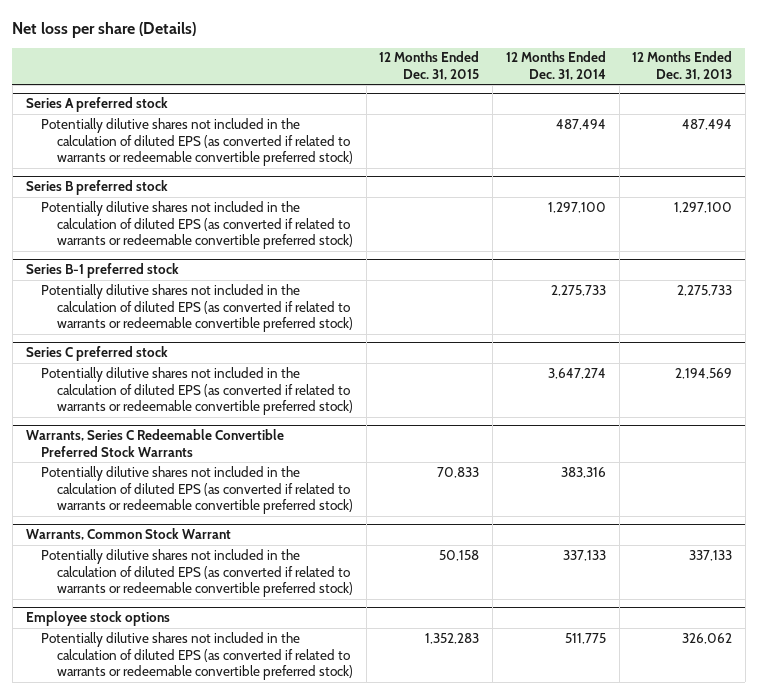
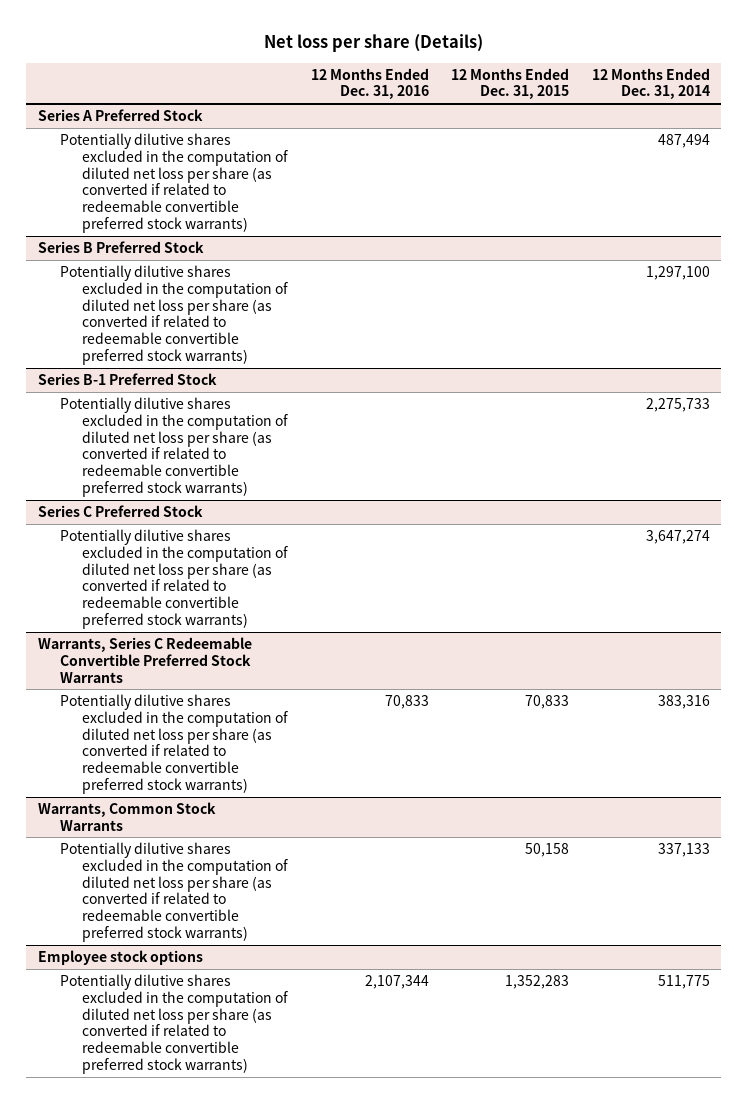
[632,51,733,81] 12 Months Ended Dec. 31, 2013 -> none
none -> [310,67,429,100] 12 Months Ended Dec. 31, 2016
[25,97,168,113] Series A preferred stock -> [37,108,203,121] Series A Preferred Stock
[41,117,354,167] Potentially dilutive shares not included in the calculation of diluted EPS (as converted if related to warrants or redeemable convertible preferred stock) -> [59,132,289,234] Potentially dilutive shares excluded in the computation of diluted net loss per share (as converted if related to redeemable convertible preferred stock warrants)
[25,180,168,196] Series B preferred stock -> [37,240,204,253] Series B Preferred Stock
[41,200,354,250] Potentially dilutive shares not included in the calculation of diluted EPS (as converted if related to warrants or redeemable convertible preferred stock) -> [59,264,289,366] Potentially dilutive shares excluded in the computation of diluted net loss per share (as converted if related to redeemable convertible preferred stock warrants)
[25,263,179,279] Series B-1 preferred stock -> [37,372,217,385] Series B-1 Preferred Stock
[41,283,354,333] Potentially dilutive shares not included in the calculation of diluted EPS (as converted if related to warrants or redeemable convertible preferred stock) -> [59,396,289,498] Potentially dilutive shares excluded in the computation of diluted net loss per share (as converted if related to redeemable convertible preferred stock warrants)
[25,346,168,362] Series C preferred stock -> [37,504,203,517] Series C Preferred Stock
[41,366,354,416] Potentially dilutive shares not included in the calculation of diluted EPS (as converted if related to warrants or redeemable convertible preferred stock) -> [59,528,289,630] Potentially dilutive shares excluded in the computation of diluted net loss per share (as converted if related to redeemable convertible preferred stock warrants)
[41,465,354,515] Potentially dilutive shares not included in the calculation of diluted EPS (as converted if related to warrants or redeemable convertible preferred stock) -> [59,693,289,795] Potentially dilutive shares excluded in the computation of diluted net loss per share (as converted if related to redeemable convertible preferred stock warrants)
[25,528,231,541] Warrants, Common Stock Warrant -> [37,801,216,831] Warrants, Common Stock Warrants
[41,548,354,598] Potentially dilutive shares not included in the calculation of diluted EPS (as converted if related to warrants or redeemable convertible preferred stock) -> [59,841,289,943] Potentially dilutive shares excluded in the computation of diluted net loss per share (as converted if related to redeemable convertible preferred stock warrants)
[41,631,354,681] Potentially dilutive shares not included in the calculation of diluted EPS (as converted if related to warrants or redeemable convertible preferred stock) -> [59,973,289,1075] Potentially dilutive shares excluded in the computation of diluted net loss per share (as converted if related to redeemable convertible preferred stock warrants)

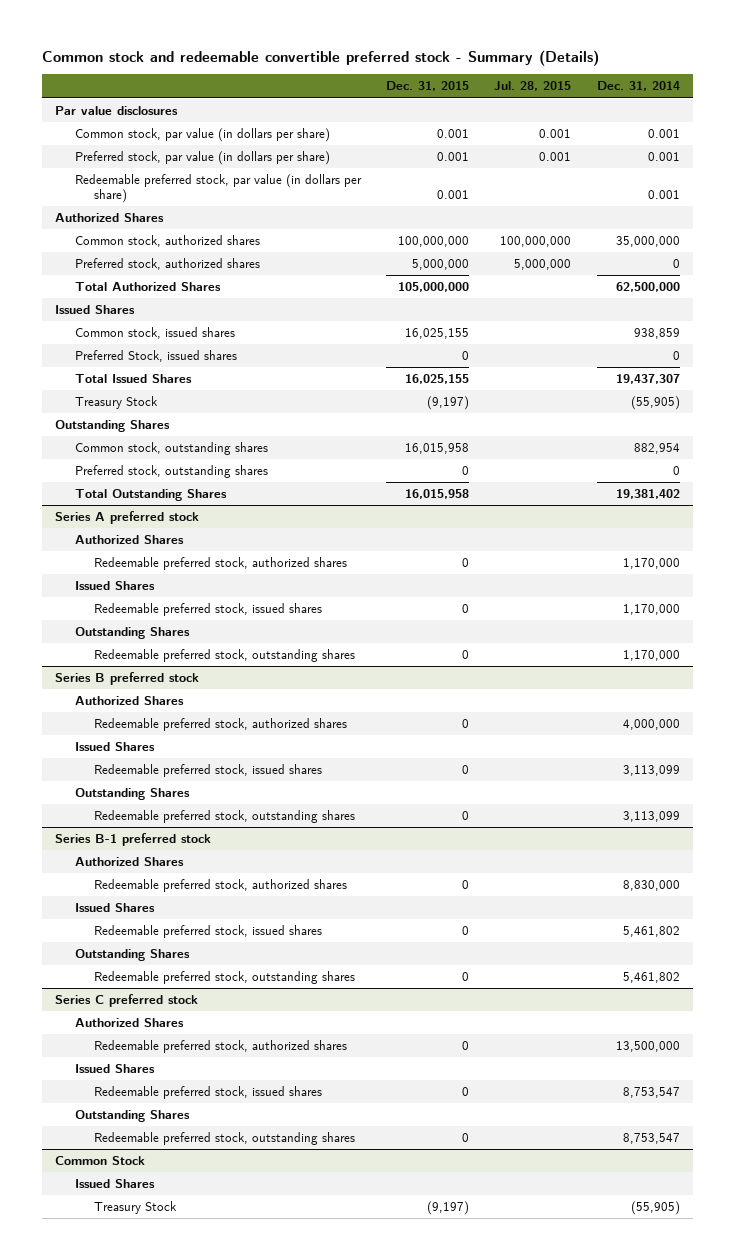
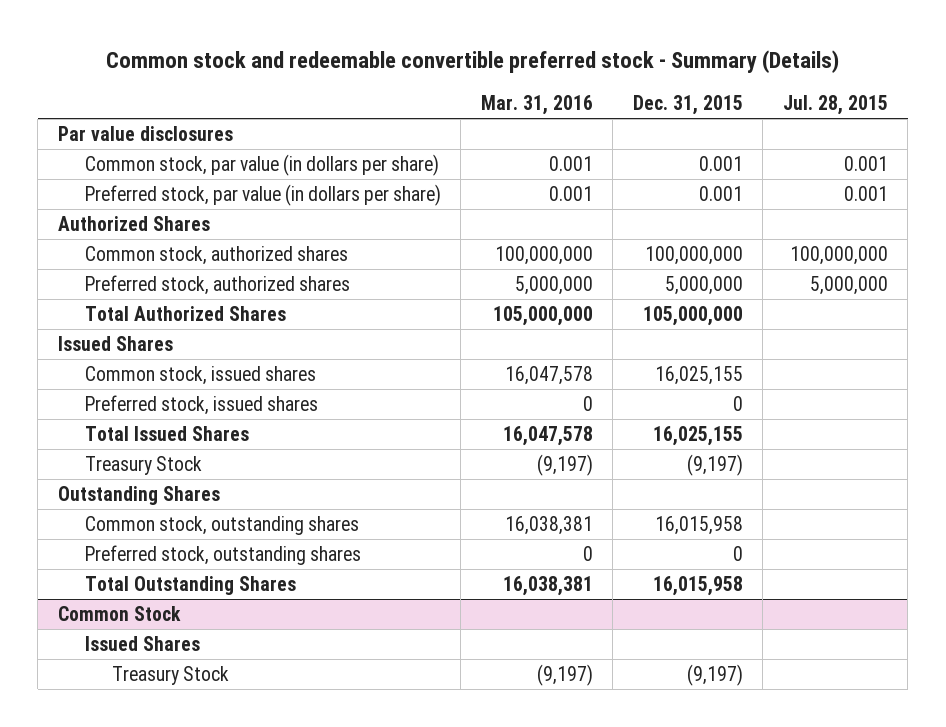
[596,81,680,92] Dec. 31, 2014 -> none
none -> [480,94,593,115] Mar. 31, 2016
[74,174,362,203] Redeemable preferred stock, par value (in dollars per share) -> none
[74,350,237,363] Preferred Stock, issued shares -> [84,395,318,416] Preferred stock, issued shares
[54,511,199,525] Series A preferred stock -> none
[74,535,184,545] Authorized Shares -> none
[94,557,348,571] Redeemable preferred stock, authorized shares -> none
[74,581,155,591] Issued Shares -> none
[94,603,323,617] Redeemable preferred stock, issued shares -> none
[74,627,190,640] Outstanding Shares -> none
[94,649,356,663] Redeemable preferred stock, outstanding shares -> none
[54,672,199,686] Series B preferred stock -> none
[74,696,184,706] Authorized Shares -> none
[94,718,348,732] Redeemable preferred stock, authorized shares -> none
[74,742,155,752] Issued Shares -> none
[94,764,323,778] Redeemable preferred stock, issued shares -> none
[74,788,190,801] Outstanding Shares -> none
[94,810,356,824] Redeemable preferred stock, outstanding shares -> none
[54,833,211,847] Series B-1 preferred stock -> none
[74,857,184,867] Authorized Shares -> none
[94,879,348,893] Redeemable preferred stock, authorized shares -> none
[74,903,155,913] Issued Shares -> none
[94,925,323,939] Redeemable preferred stock, issued shares -> none
[74,949,190,962] Outstanding Shares -> none
[94,971,356,985] Redeemable preferred stock, outstanding shares -> none
[54,994,198,1008] Series C preferred stock -> none
[74,1018,184,1028] Authorized Shares -> none
[94,1040,348,1054] Redeemable preferred stock, authorized shares -> none
[74,1064,155,1074] Issued Shares -> none
[94,1086,323,1100] Redeemable preferred stock, issued shares -> none
[74,1110,190,1123] Outstanding Shares -> none
[94,1132,356,1146] Redeemable preferred stock, outstanding shares -> none

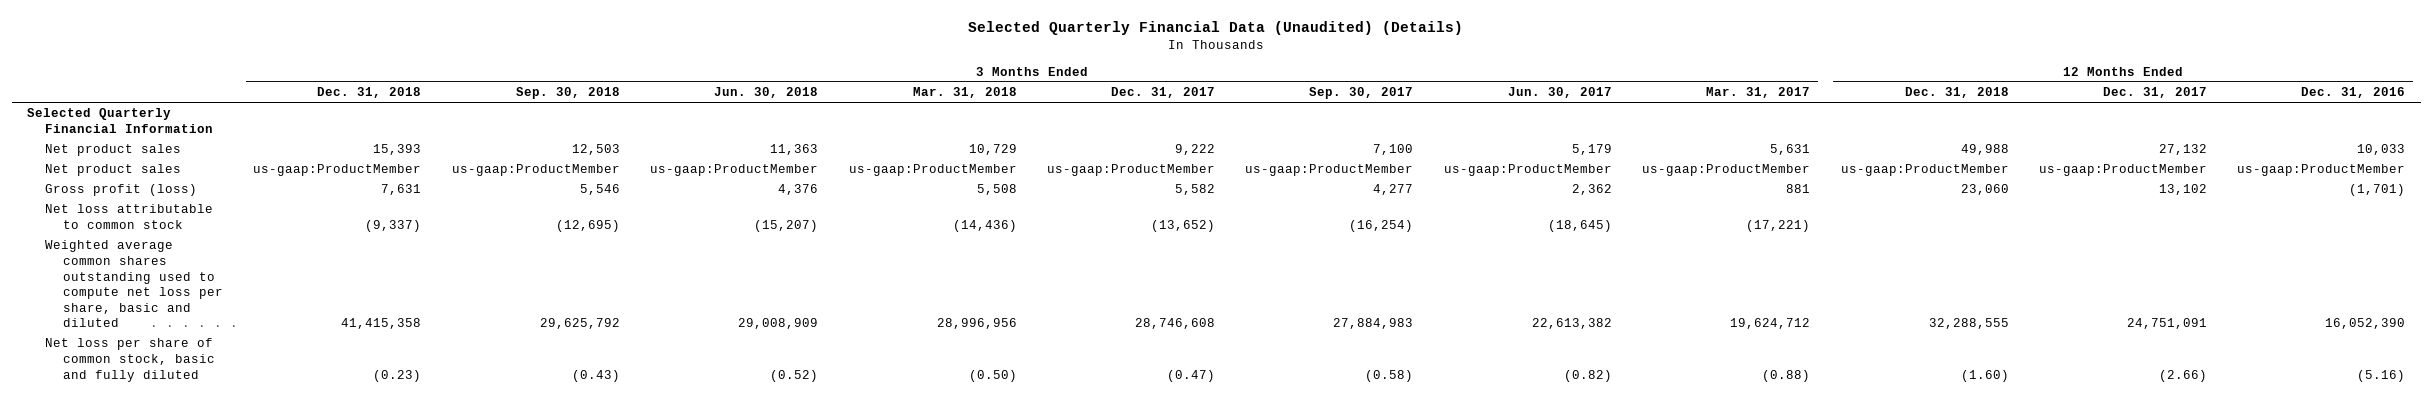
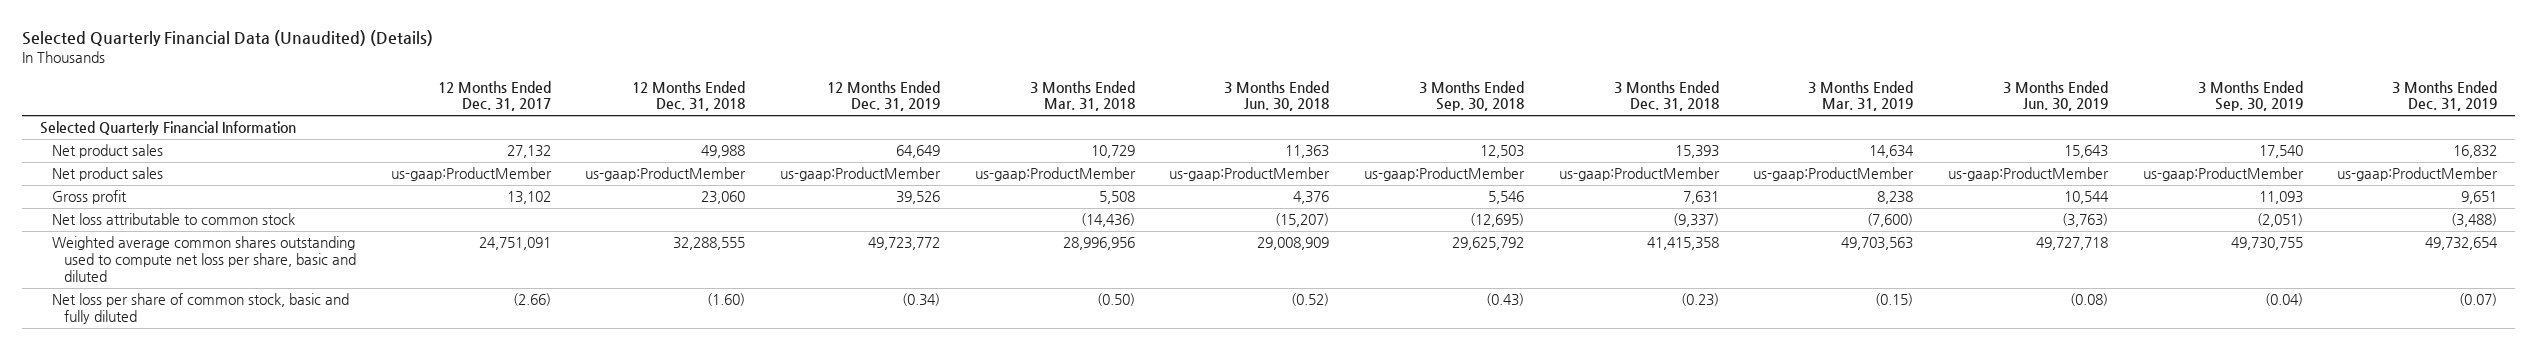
[1110,87,1215,99] Dec. 31, 2017 -> none
[1309,87,1414,100] Sep. 30, 2017 -> none
[1507,87,1612,99] Jun. 30, 2017 -> none
[1706,87,1811,99] Mar. 31, 2017 -> none
[2301,87,2406,99] Dec. 31, 2016 -> none
none -> [827,80,941,112] 12 Months Ended Dec. 31, 2019
none -> [1808,80,1914,112] 3 Months Ended Mar. 31, 2019
none -> [2003,80,2109,112] 3 Months Ended Jun. 30, 2019
none -> [2197,80,2303,112] 3 Months Ended Sep. 30, 2019
none -> [2392,80,2498,112] 3 Months Ended Dec. 31, 2019
[45,184,198,197] Gross profit (loss) -> [51,190,127,205] Gross profit

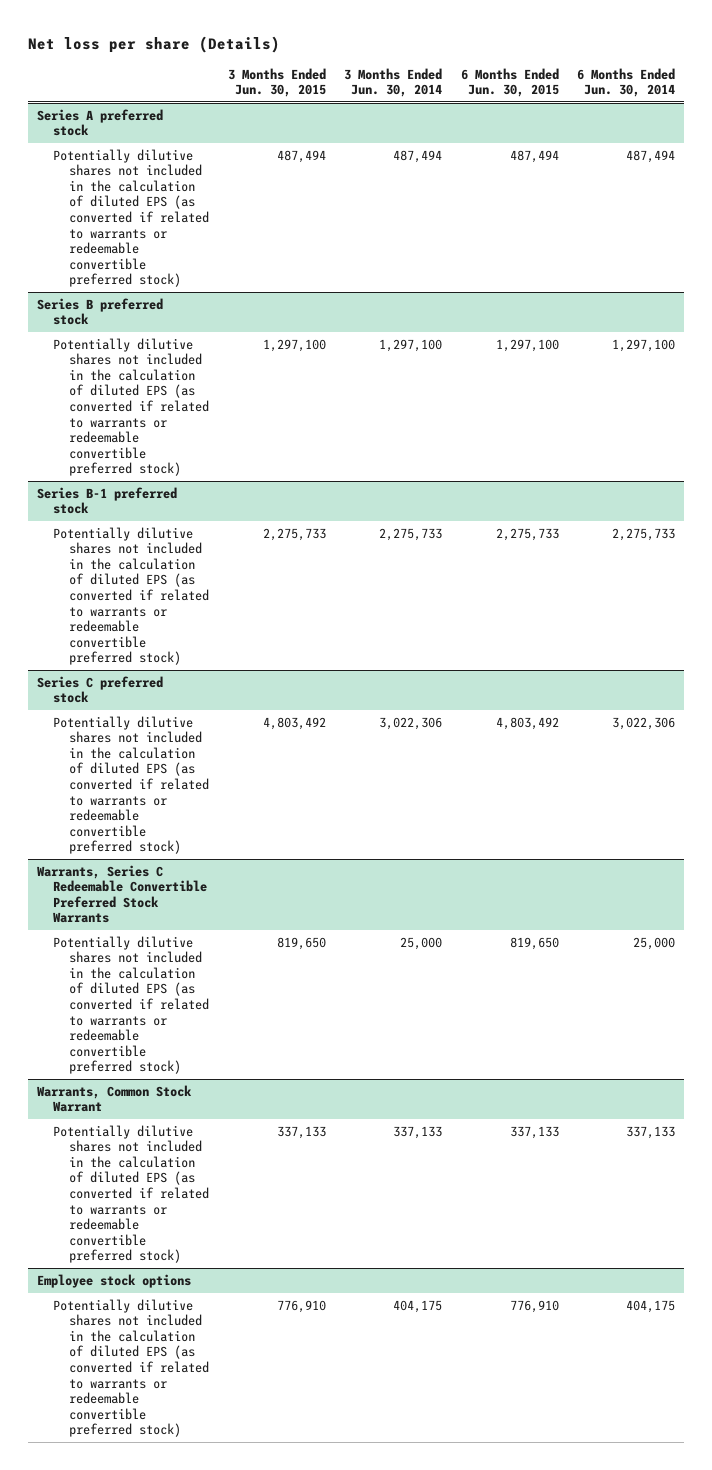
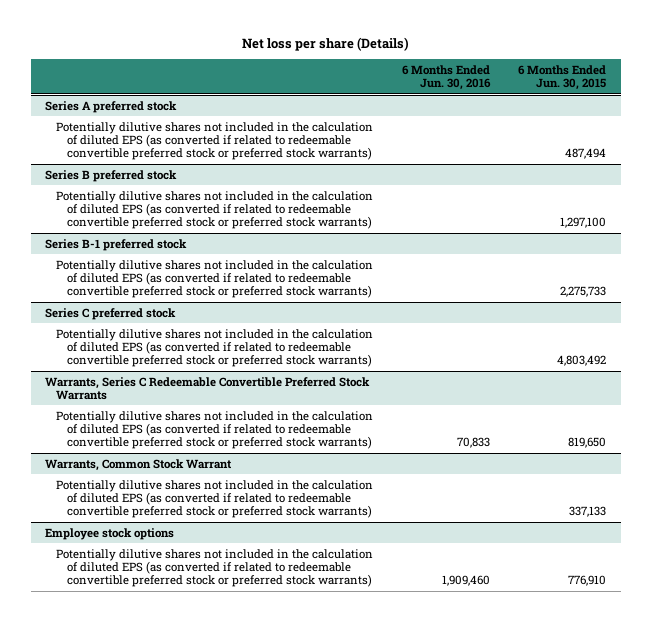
[227,67,326,98] 3 Months Ended Jun. 30, 2015 -> none
[344,67,443,98] 3 Months Ended Jun. 30, 2014 -> none
[577,67,676,98] 6 Months Ended Jun. 30, 2014 -> none
none -> [401,65,491,91] 6 Months Ended Jun. 30, 2016
[53,148,210,288] Potentially dilutive shares not included in the calculation of diluted EPS (as converted if related to warrants or redeemable convertible preferred stock) -> [55,121,373,160] Potentially dilutive shares not included in the calculation of diluted EPS (as converted if related to redeemable convertible preferred stock or preferred stock warrants)
[53,337,210,477] Potentially dilutive shares not included in the calculation of diluted EPS (as converted if related to warrants or redeemable convertible preferred stock) -> [55,190,373,229] Potentially dilutive shares not included in the calculation of diluted EPS (as converted if related to redeemable convertible preferred stock or preferred stock warrants)
[53,526,210,666] Potentially dilutive shares not included in the calculation of diluted EPS (as converted if related to warrants or redeemable convertible preferred stock) -> [55,259,373,298] Potentially dilutive shares not included in the calculation of diluted EPS (as converted if related to redeemable convertible preferred stock or preferred stock warrants)
[53,715,210,855] Potentially dilutive shares not included in the calculation of diluted EPS (as converted if related to warrants or redeemable convertible preferred stock) -> [55,328,373,367] Potentially dilutive shares not included in the calculation of diluted EPS (as converted if related to redeemable convertible preferred stock or preferred stock warrants)
[53,935,210,1075] Potentially dilutive shares not included in the calculation of diluted EPS (as converted if related to warrants or redeemable convertible preferred stock) -> [55,410,373,449] Potentially dilutive shares not included in the calculation of diluted EPS (as converted if related to redeemable convertible preferred stock or preferred stock warrants)
[53,1124,210,1264] Potentially dilutive shares not included in the calculation of diluted EPS (as converted if related to warrants or redeemable convertible preferred stock) -> [55,479,373,518] Potentially dilutive shares not included in the calculation of diluted EPS (as converted if related to redeemable convertible preferred stock or preferred stock warrants)
[53,1298,210,1438] Potentially dilutive shares not included in the calculation of diluted EPS (as converted if related to warrants or redeemable convertible preferred stock) -> [55,548,373,587] Potentially dilutive shares not included in the calculation of diluted EPS (as converted if related to redeemable convertible preferred stock or preferred stock warrants)

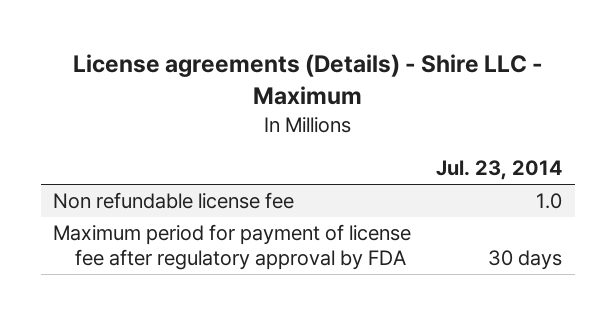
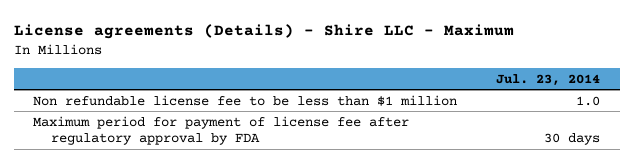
[53,192,295,210] Non refundable license fee -> [33,94,458,106] Non refundable license fee to be less than $1 million

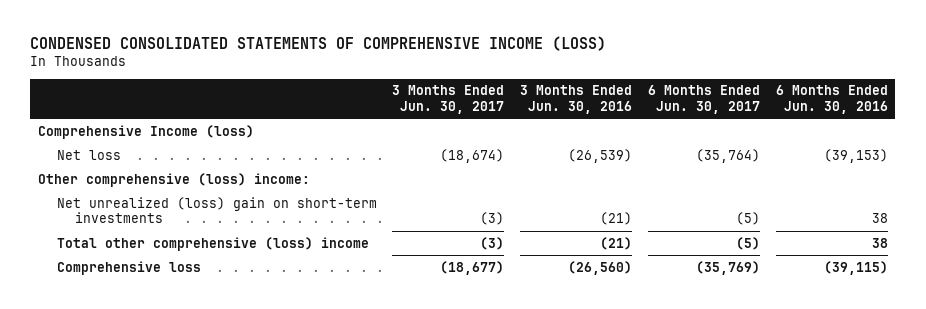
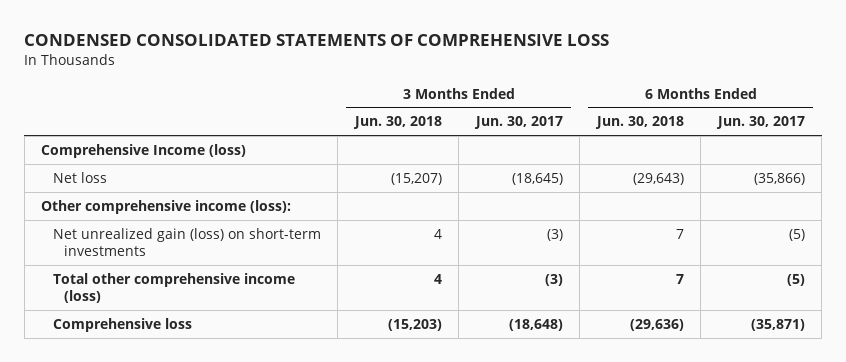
[30,36,607,52] CONDENSED CONSOLIDATED STATEMENTS OF COMPREHENSIVE INCOME (LOSS) -> [24,34,610,47] CONDENSED CONSOLIDATED STATEMENTS OF COMPREHENSIVE LOSS
[520,85,633,114] 3 Months Ended Jun. 30, 2016 -> none
[775,85,888,114] 6 Months Ended Jun. 30, 2016 -> none
none -> [352,116,442,130] Jun. 30, 2018
none -> [594,116,684,130] Jun. 30, 2018
[440,148,505,163] (18,674) -> [511,172,563,185] (18,645)
[695,148,760,163] (35,764) -> [753,172,805,185] (35,866)
[38,172,311,187] Other comprehensive (loss) income: -> [41,199,292,214] Other comprehensive income (loss):
[56,196,377,224] Net unrealized (loss) gain on short-term investments -> [52,227,321,256] Net unrealized gain (loss) on short-term investments
[56,236,369,251] Total other comprehensive (loss) income -> [52,272,295,303] Total other comprehensive income (loss)
[440,260,505,275] (18,677) -> [508,318,563,331] (18,648)
[695,260,760,275] (35,769) -> [750,318,805,331] (35,871)

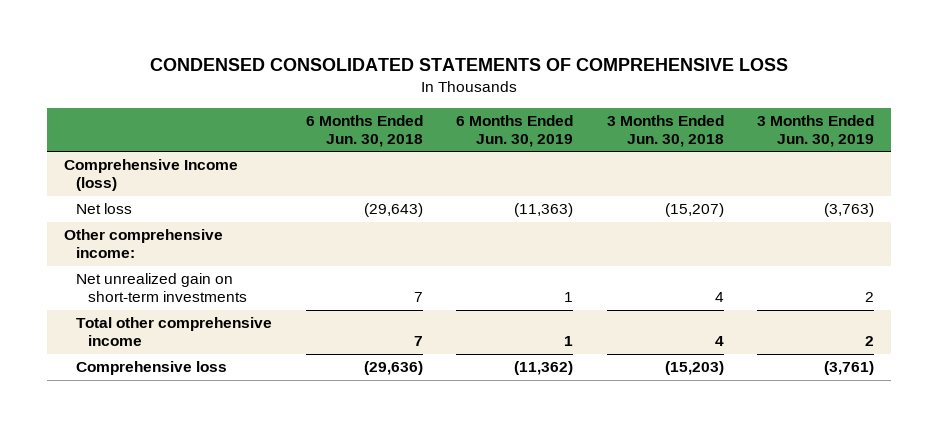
[473,116,563,130] Jun. 30, 2017 -> none
[715,116,805,130] Jun. 30, 2017 -> none
none -> [456,114,574,147] 6 Months Ended Jun. 30, 2019
none -> [757,114,875,147] 3 Months Ended Jun. 30, 2019
[41,199,292,214] Other comprehensive income (loss): -> [64,229,224,259] Other comprehensive income:
[52,227,321,256] Net unrealized gain (loss) on short-term investments -> [76,273,248,303] Net unrealized gain on short-term investments
[52,272,295,303] Total other comprehensive income (loss) -> [76,317,273,347] Total other comprehensive income

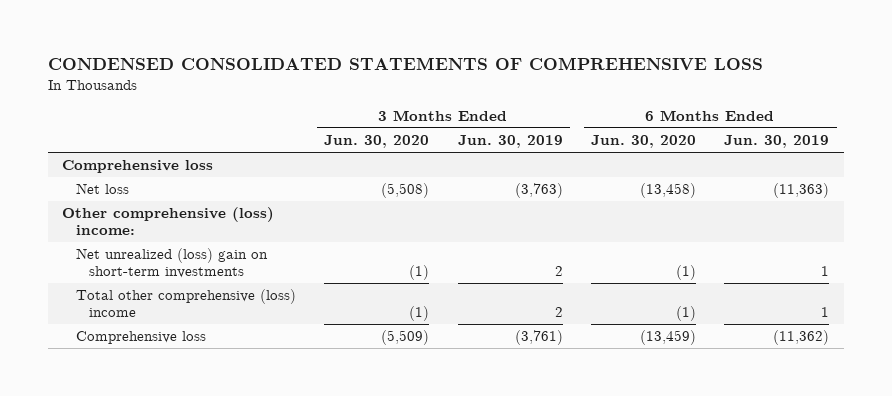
[305,114,423,147] 6 Months Ended Jun. 30, 2018 -> none
[606,114,724,147] 3 Months Ended Jun. 30, 2018 -> none
none -> [324,134,430,148] Jun. 30, 2020
none -> [591,134,697,148] Jun. 30, 2020
[64,159,239,192] Comprehensive Income (loss) -> [62,159,214,173] Comprehensive loss
[64,229,224,259] Other comprehensive income: -> [62,206,275,235] Other comprehensive (loss) income:
[76,273,248,303] Net unrealized gain on short-term investments -> [75,247,268,278] Net unrealized (loss) gain on short-term investments
[76,317,273,347] Total other comprehensive income -> [75,288,296,317] Total other comprehensive (loss) income

